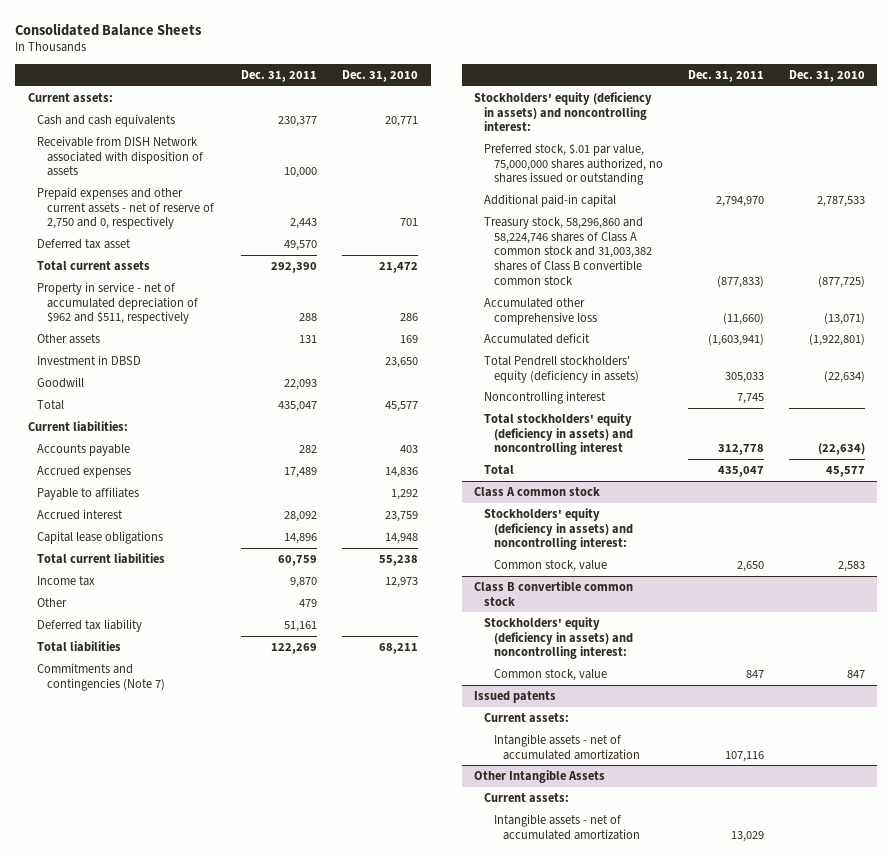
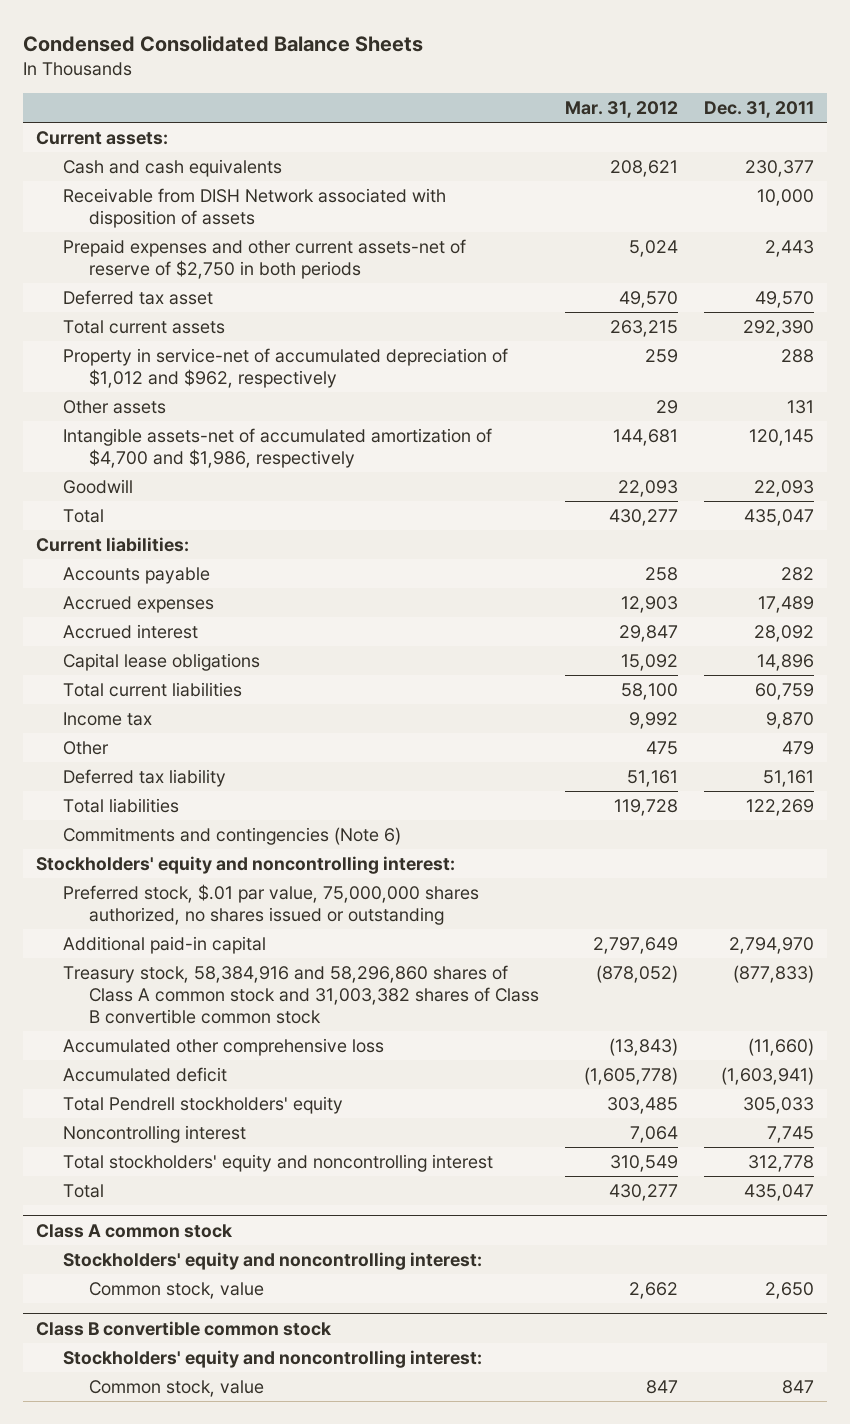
[15,22,203,36] Consolidated Balance Sheets -> [23,35,424,53] Condensed Consolidated Balance Sheets
[342,69,419,82] Dec. 31, 2010 -> none
none -> [564,100,678,118] Mar. 31, 2012
[37,187,214,230] Prepaid expenses and other current assets - net of reserve of 2,750 and 0, respectively -> [62,239,466,279] Prepaid expenses and other current assets-net of reserve of $2,750 in both periods
[37,282,198,325] Property in service - net of accumulated depreciation of $962 and $511, respectively -> [62,348,508,388] Property in service-net of accumulated depreciation of $1,012 and $962, respectively
[37,355,142,366] Investment in DBSD -> none
none -> [62,428,492,468] Intangible assets-net of accumulated amortization of $4,700 and $1,986, respectively
[37,487,140,501] Payable to affiliates -> none
[37,663,165,691] Commitments and contingencies (Note 7) -> [62,827,401,846] Commitments and contingencies (Note 6)
[474,92,653,132] Stockholders' equity (deficiency in assets) and noncontrolling interest: -> [36,856,456,875] Stockholders' equity and noncontrolling interest:
[483,217,652,285] Treasury stock, 58,296,860 and 58,224,746 shares of Class A common stock and 31,003,382 shares of Class B convertible common stock -> [62,965,539,1024] Treasury stock, 58,384,916 and 58,296,860 shares of Class A common stock and 31,003,382 shares of Class B convertible common stock
[483,356,639,383] Total Pendrell stockholders' equity (deficiency in assets) -> [62,1096,343,1115] Total Pendrell stockholders' equity
[483,413,633,456] Total stockholders' equity (deficiency in assets) and noncontrolling interest -> [62,1154,493,1173] Total stockholders' equity and noncontrolling interest
[483,508,633,551] Stockholders' equity (deficiency in assets) and noncontrolling interest: -> [62,1252,482,1271] Stockholders' equity and noncontrolling interest:
[483,617,633,660] Stockholders' equity (deficiency in assets) and noncontrolling interest: -> [62,1350,482,1369] Stockholders' equity and noncontrolling interest:
[474,691,557,704] Issued patents -> none
[483,713,569,724] Current assets: -> none
[493,734,641,760] Intangible assets - net of accumulated amortization -> none
[474,770,606,784] Other Intangible Assets -> none
[483,793,569,804] Current assets: -> none
[493,814,641,840] Intangible assets - net of accumulated amortization -> none

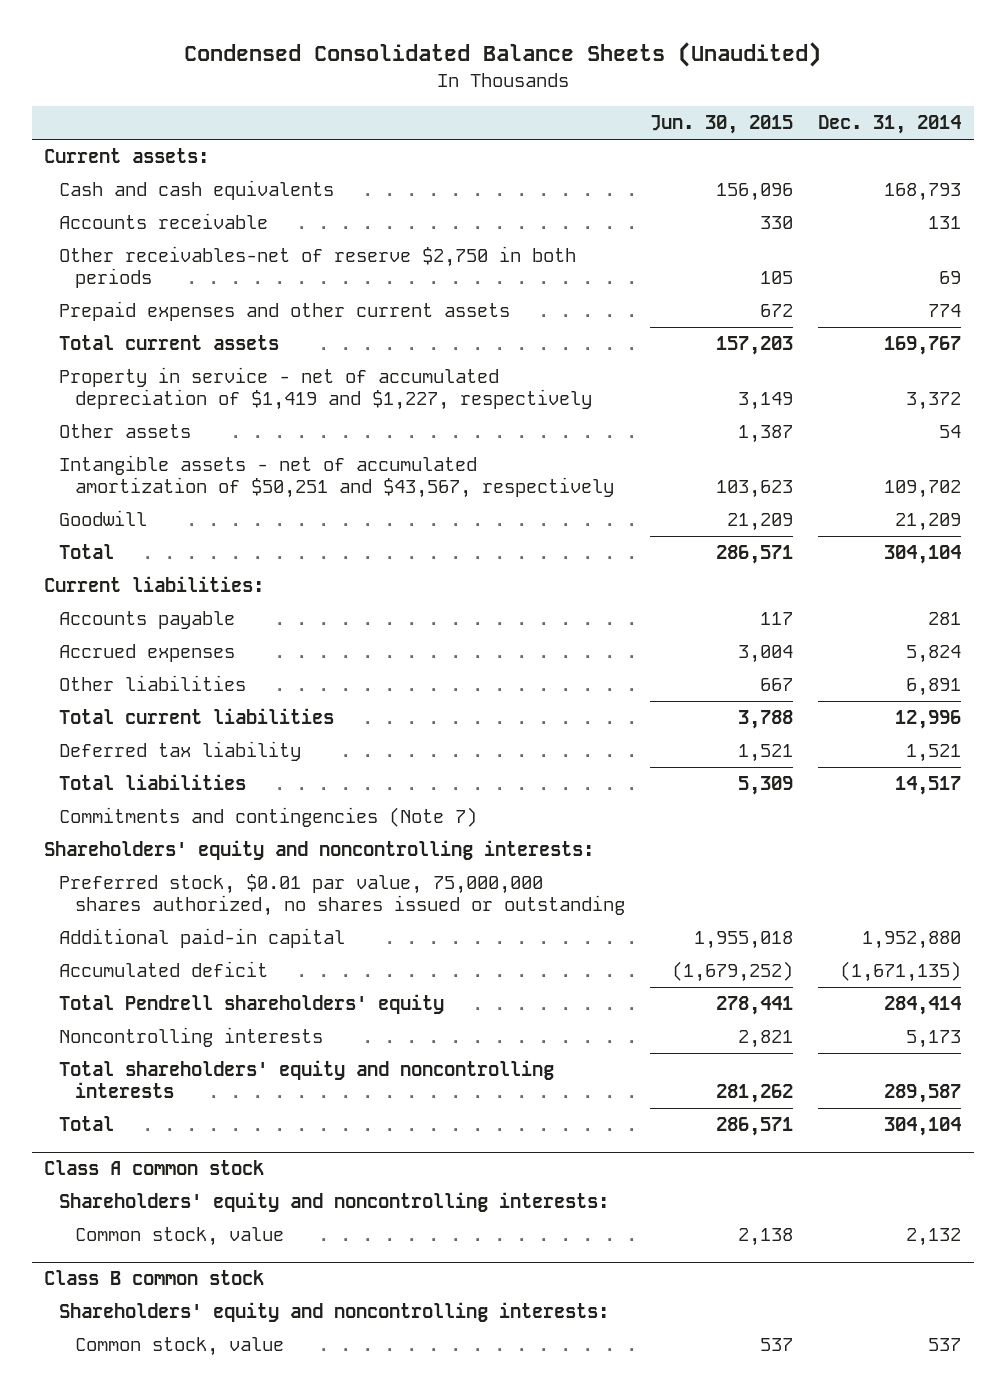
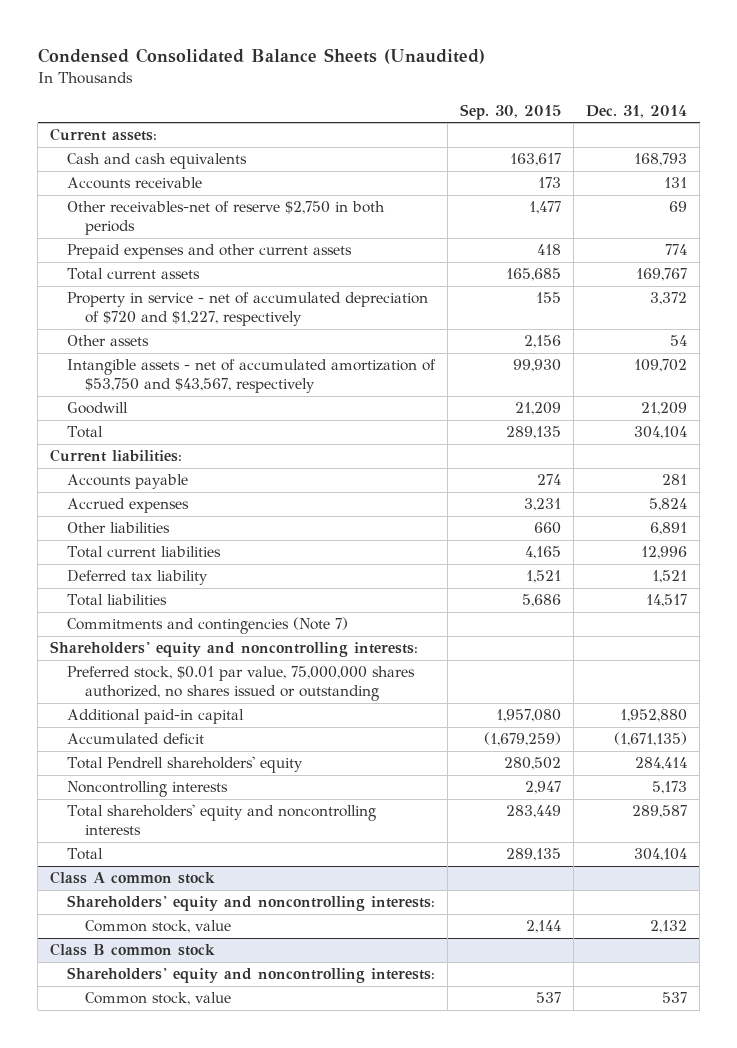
[649,115,793,135] Jun. 30, 2015 -> none
none -> [460,103,562,120] Sep. 30, 2015
[59,367,592,411] Property in service - net of accumulated depreciation of $1,419 and $1,227, respectively -> [67,292,429,327] Property in service - net of accumulated depreciation of $720 and $1,227, respectively
[59,455,614,499] Intangible assets - net of accumulated amortization of $50,251 and $43,567, respectively -> [67,359,437,394] Intangible assets - net of accumulated amortization of $53,750 and $43,567, respectively

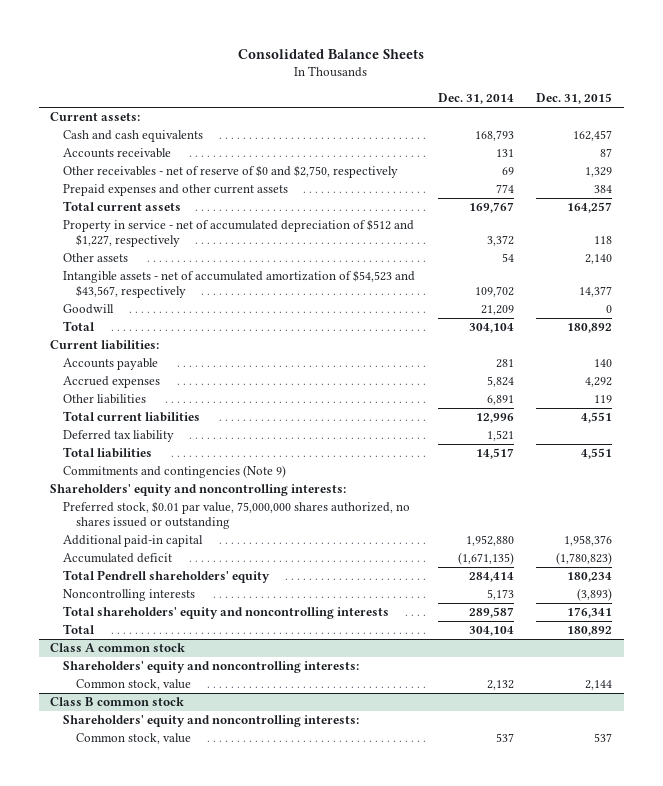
[37,47,485,64] Condensed Consolidated Balance Sheets (Unaudited) -> [238,49,425,60] Consolidated Balance Sheets
[460,103,562,120] Sep. 30, 2015 -> none
none -> [536,93,613,105] Dec. 31, 2015
[67,201,386,236] Other receivables-net of reserve $2,750 in both periods -> [63,165,399,179] Other receivables - net of reserve of $0 and $2,750, respectively
[67,292,429,327] Property in service - net of accumulated depreciation of $720 and $1,227, respectively -> [63,219,415,248] Property in service - net of accumulated depreciation of $512 and $1,227, respectively
[67,359,437,394] Intangible assets - net of accumulated amortization of $53,750 and $43,567, respectively -> [63,270,416,299] Intangible assets - net of accumulated amortization of $54,523 and $43,567, respectively
[67,617,349,635] Commitments and contingencies (Note 7) -> [63,465,287,479] Commitments and contingencies (Note 9)

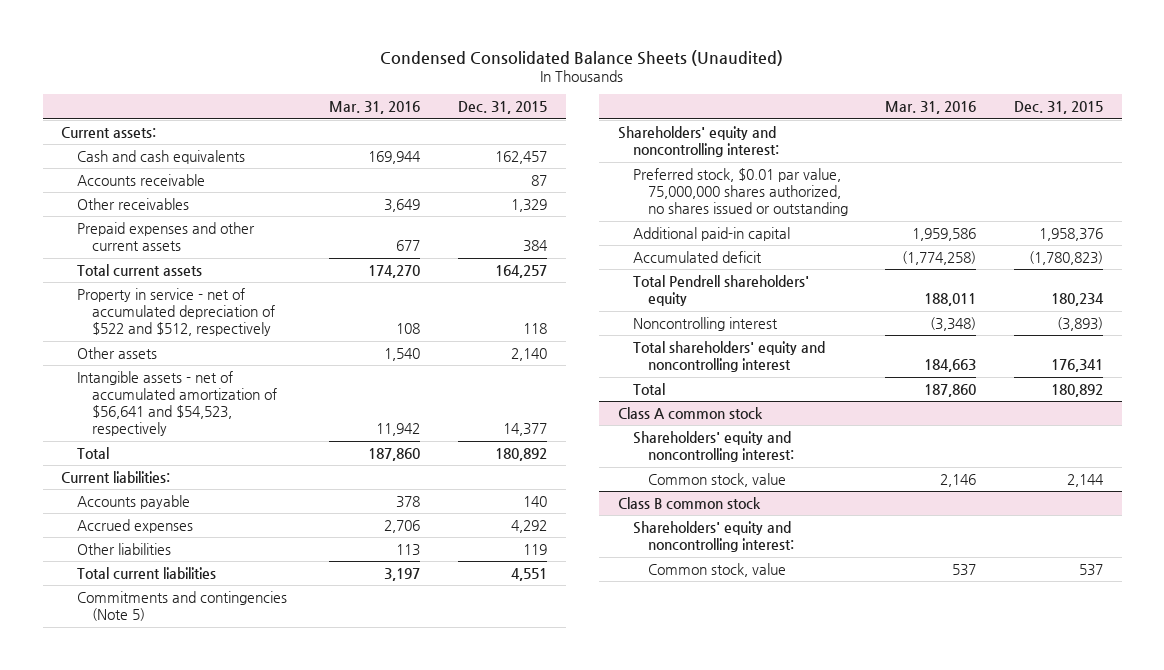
[238,49,425,60] Consolidated Balance Sheets -> [380,50,784,67] Condensed Consolidated Balance Sheets (Unaudited)
[437,93,514,105] Dec. 31, 2014 -> none
none -> [329,101,421,115] Mar. 31, 2016
[63,165,399,179] Other receivables - net of reserve of $0 and $2,750, respectively -> [76,197,189,210] Other receivables
[63,219,415,248] Property in service - net of accumulated depreciation of $512 and $1,227, respectively -> [76,287,275,337] Property in service - net of accumulated depreciation of $522 and $512, respectively
[63,304,115,315] Goodwill -> none
[63,270,416,299] Intangible assets - net of accumulated amortization of $54,523 and $43,567, respectively -> [76,370,277,437] Intangible assets - net of accumulated amortization of $56,641 and $54,523, respectively
[63,430,175,443] Deferred tax liability -> none
[63,447,153,459] Total liabilities -> none
[63,465,287,479] Commitments and contingencies (Note 9) -> [76,590,287,621] Commitments and contingencies (Note 5)
[50,484,347,497] Shareholders' equity and noncontrolling interests: -> [617,125,779,157] Shareholders' equity and noncontrolling interest:
[63,589,196,602] Noncontrolling interests -> [632,316,778,331] Noncontrolling interest
[63,606,390,620] Total shareholders' equity and noncontrolling interests -> [632,340,825,372] Total shareholders' equity and noncontrolling interest
[63,661,360,674] Shareholders' equity and noncontrolling interests: -> [632,430,794,462] Shareholders' equity and noncontrolling interest:
[63,715,360,728] Shareholders' equity and noncontrolling interests: -> [632,520,794,552] Shareholders' equity and noncontrolling interest:

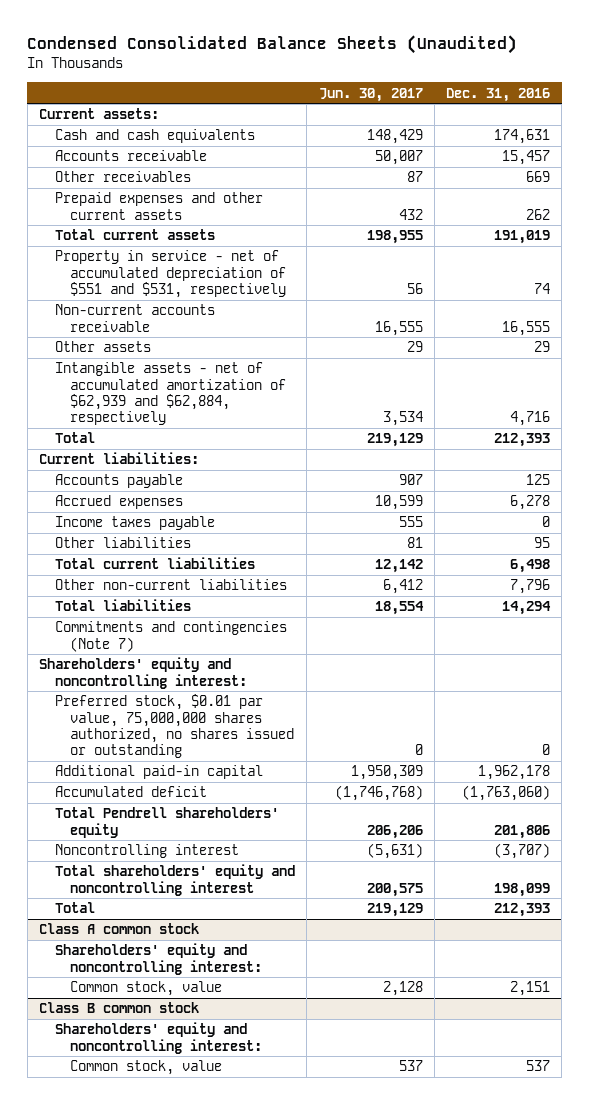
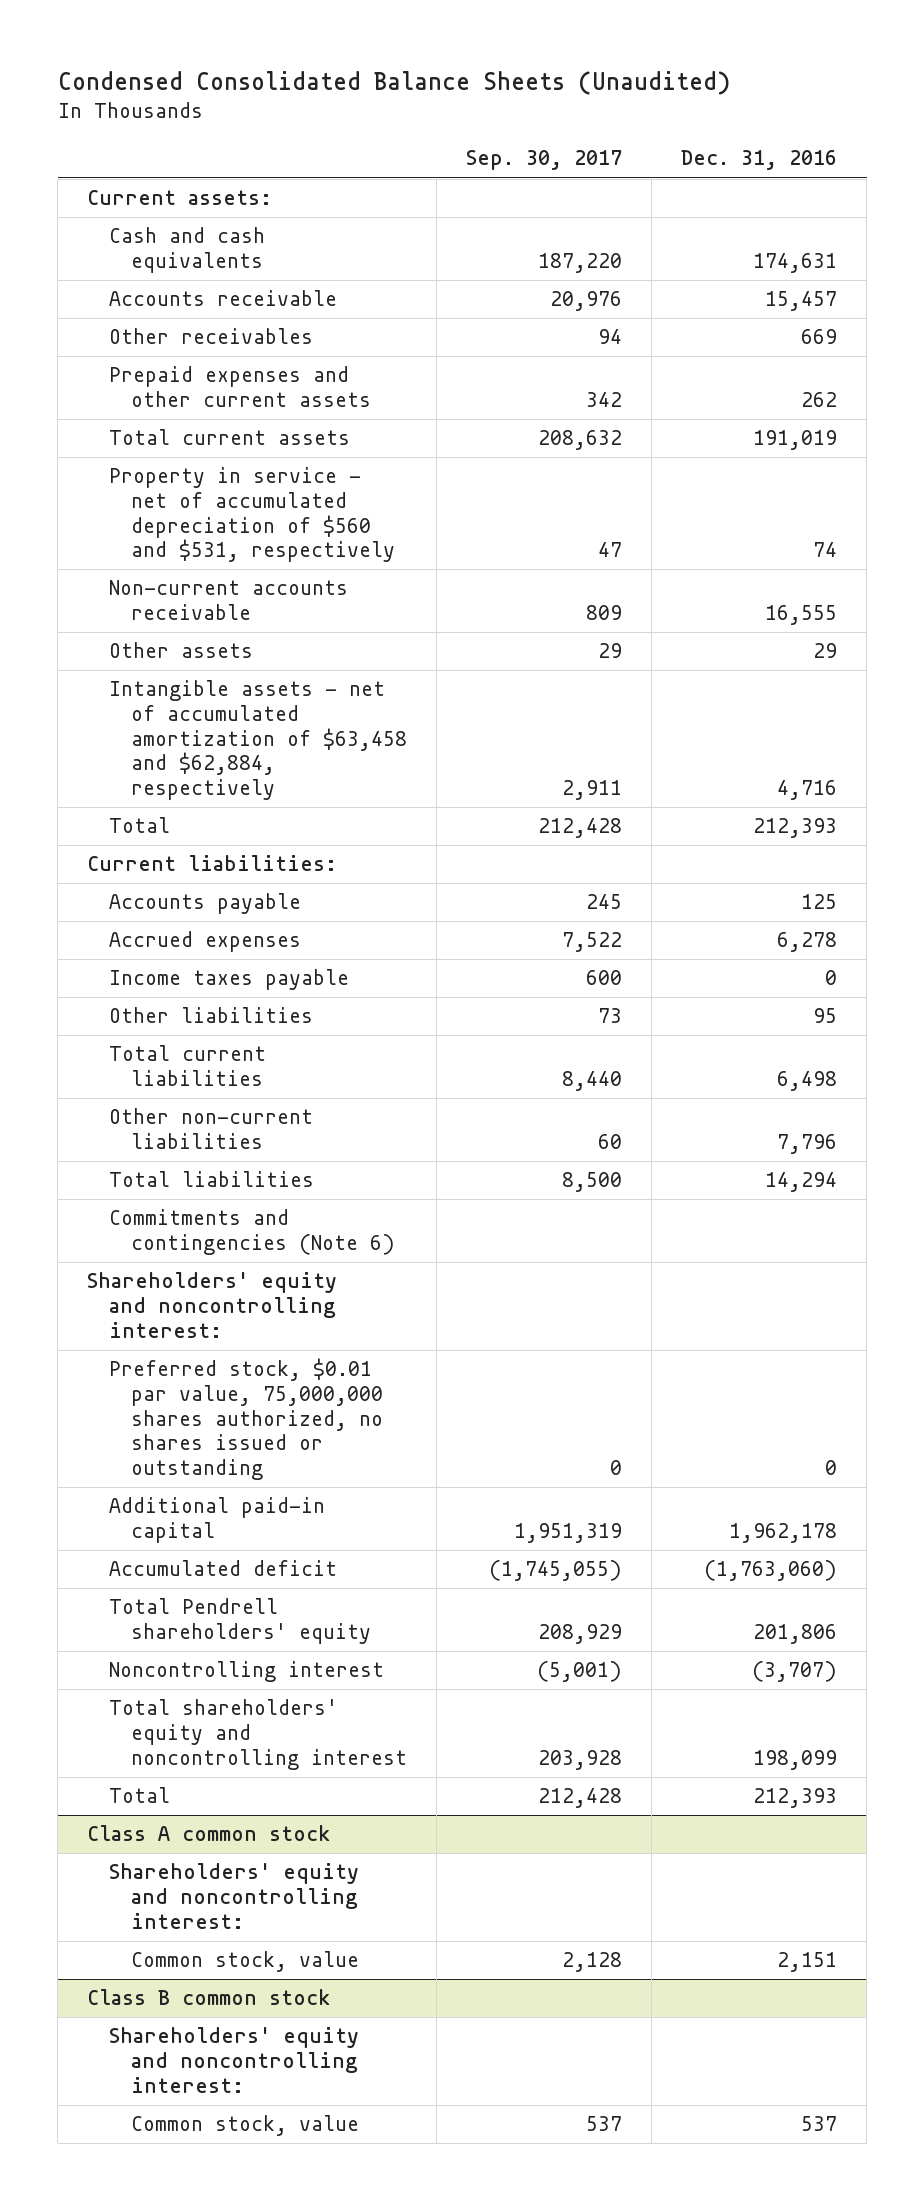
[318,87,423,102] Jun. 30, 2017 -> none
none -> [466,150,623,171] Sep. 30, 2017
[54,250,287,298] Property in service - net of accumulated depreciation of $551 and $531, respectively -> [109,467,395,563] Property in service - net of accumulated depreciation of $560 and $531, respectively
[54,362,287,426] Intangible assets - net of accumulated amortization of $62,939 and $62,884, respectively -> [109,680,407,800] Intangible assets - net of accumulated amortization of $63,458 and $62,884, respectively
[54,621,287,652] Commitments and contingencies (Note 7) -> [109,1209,395,1256] Commitments and contingencies (Note 6)

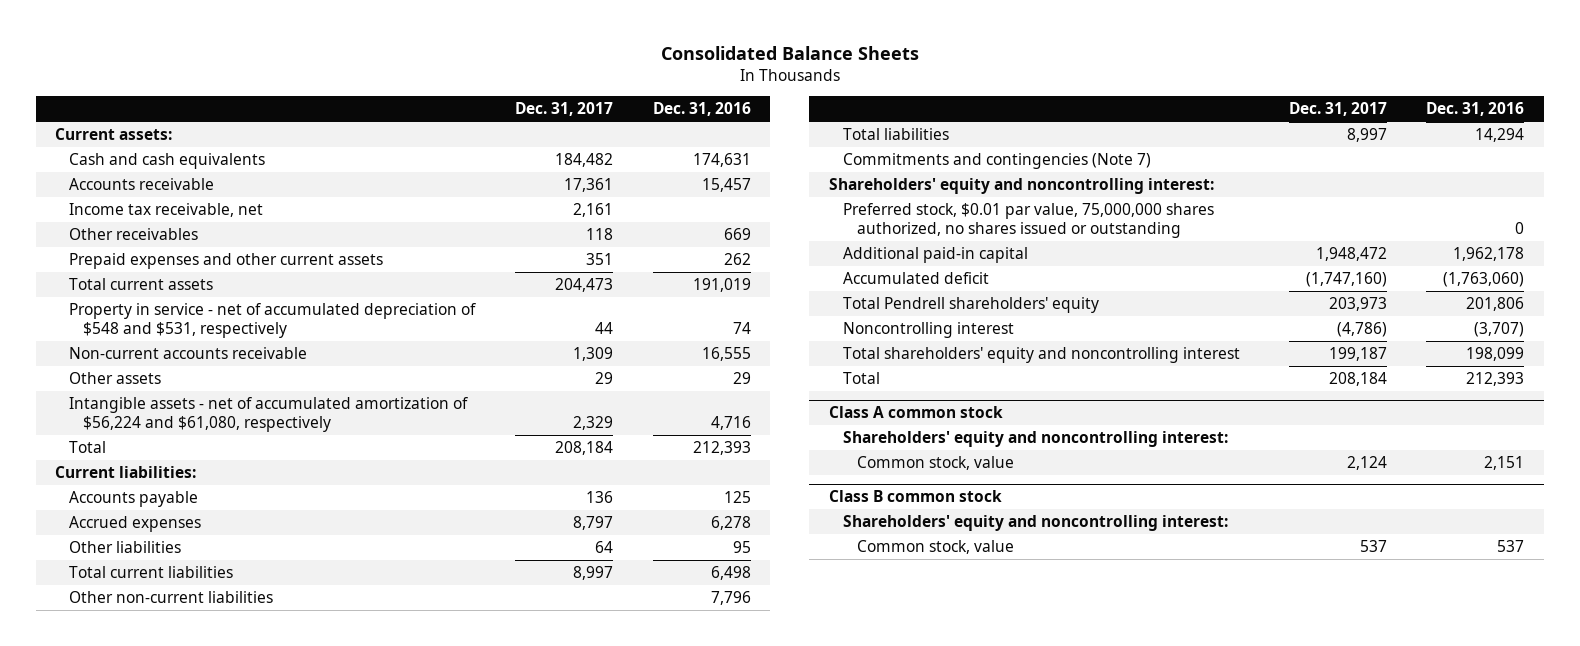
[57,71,730,96] Condensed Consolidated Balance Sheets (Unaudited) -> [660,45,919,60] Consolidated Balance Sheets
[466,150,623,171] Sep. 30, 2017 -> none
none -> [514,102,613,117] Dec. 31, 2017
none -> [69,203,264,218] Income tax receivable, net
[109,467,395,563] Property in service - net of accumulated depreciation of $560 and $531, respectively -> [69,303,477,338] Property in service - net of accumulated depreciation of $548 and $531, respectively
[109,680,407,800] Intangible assets - net of accumulated amortization of $63,458 and $62,884, respectively -> [69,397,469,432] Intangible assets - net of accumulated amortization of $56,224 and $61,080, respectively
[109,969,350,991] Income taxes payable -> none
[109,1209,395,1256] Commitments and contingencies (Note 6) -> [842,153,1151,170] Commitments and contingencies (Note 7)

